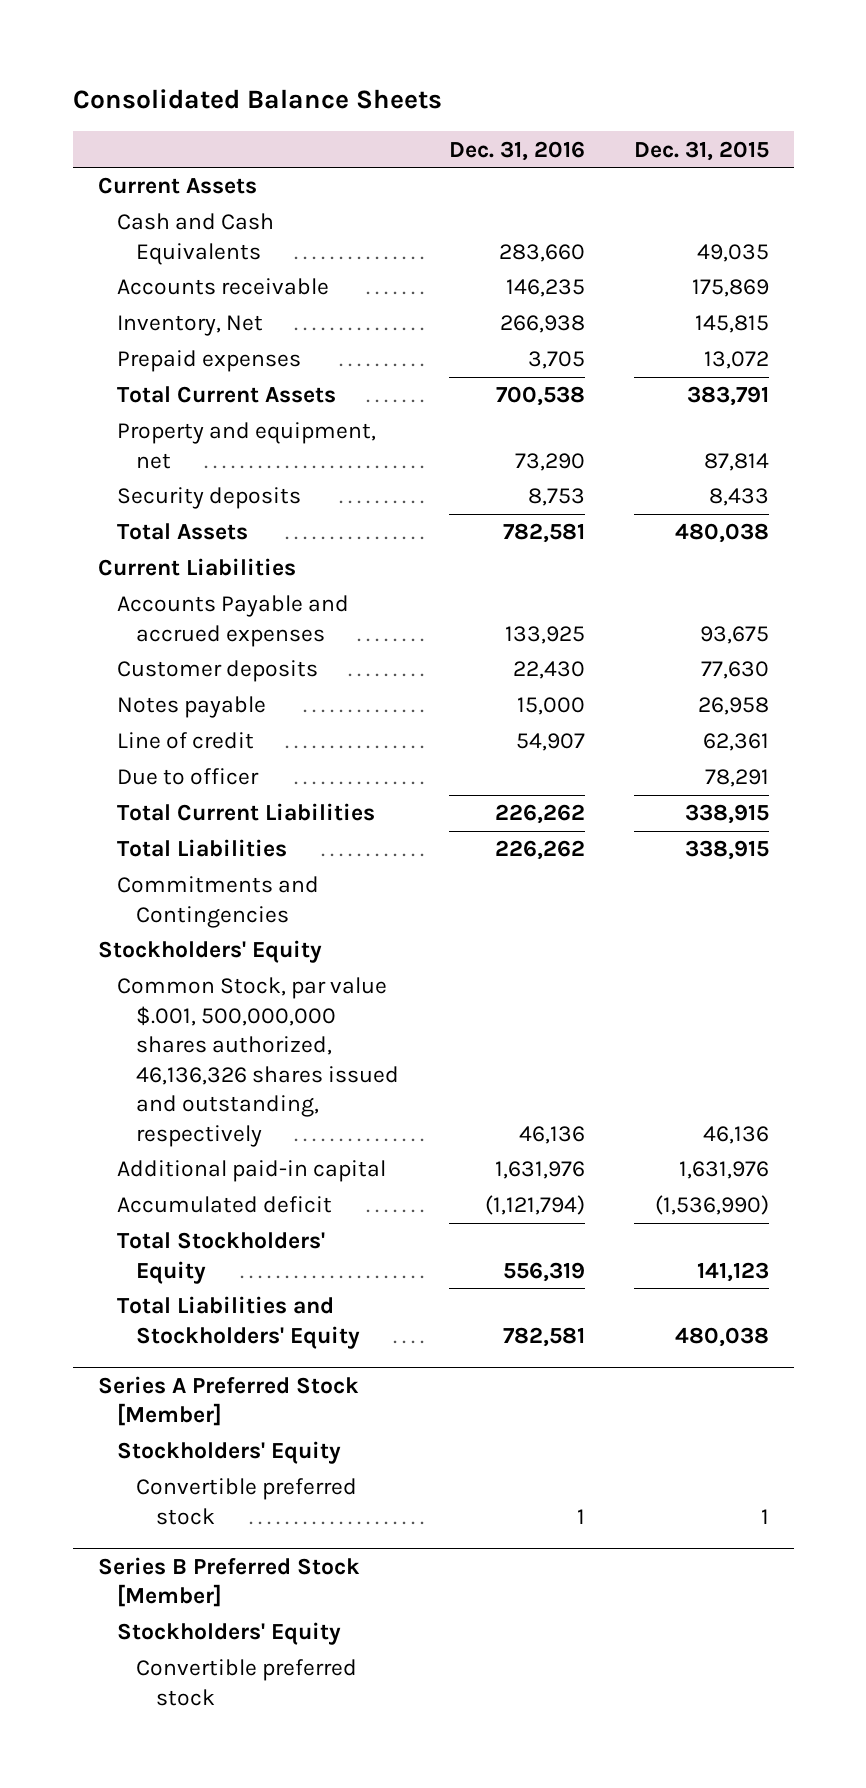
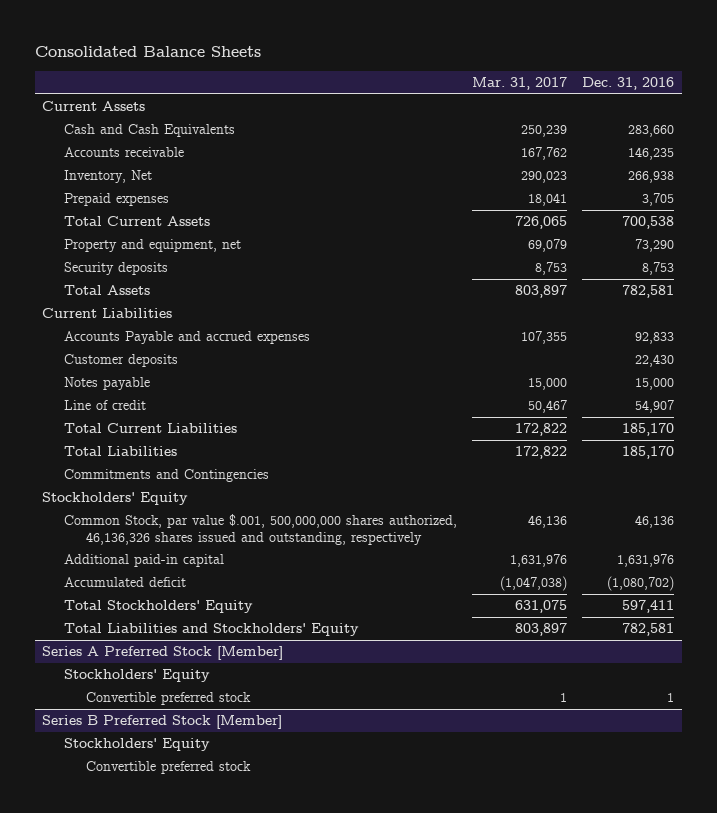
[633,140,769,161] Dec. 31, 2015 -> none
none -> [472,77,568,91] Mar. 31, 2017
[504,625,585,644] 133,925 -> [635,332,675,345] 92,833
[116,768,259,786] Due to officer -> none
[494,804,585,825] 226,262 -> [622,423,675,437] 185,170
[494,840,585,861] 226,262 -> [622,446,675,460] 185,170
[484,1195,585,1216] (1,121,794) -> [607,576,675,592] (1,080,702)
[502,1261,585,1282] 556,319 -> [622,600,675,614] 597,411

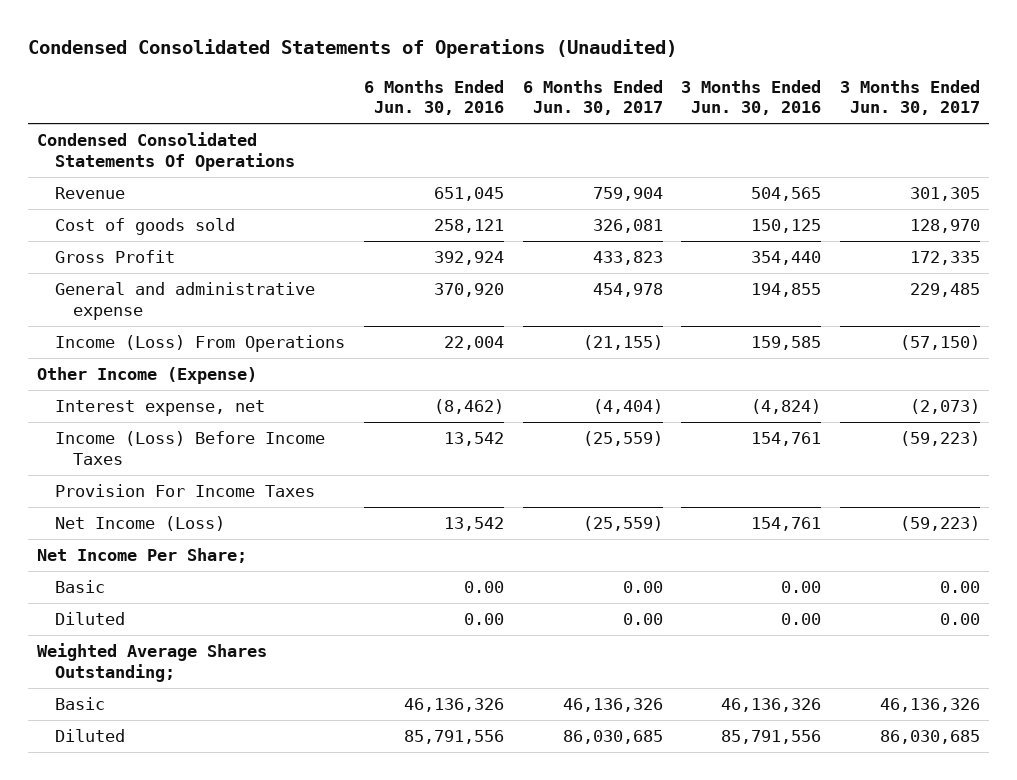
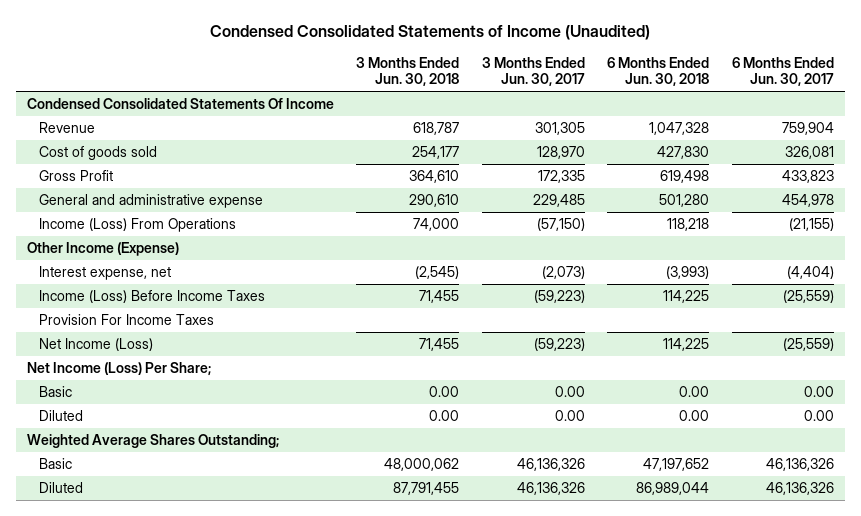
[27,38,677,58] Condensed Consolidated Statements of Operations (Unaudited) -> [210,25,651,41] Condensed Consolidated Statements of Income (Unaudited)
[363,79,504,116] 6 Months Ended Jun. 30, 2016 -> none
[681,79,822,116] 3 Months Ended Jun. 30, 2016 -> none
none -> [356,57,460,87] 3 Months Ended Jun. 30, 2018
none -> [607,57,710,87] 6 Months Ended Jun. 30, 2018
[37,132,296,171] Condensed Consolidated Statements Of Operations -> [26,98,334,110] Condensed Consolidated Statements Of Income
[37,548,248,564] Net Income Per Share; -> [26,362,211,377] Net Income (Loss) Per Share;
[562,730,663,745] 86,030,685 -> [765,482,834,496] 46,136,326
[879,730,980,745] 86,030,685 -> [516,482,585,496] 46,136,326

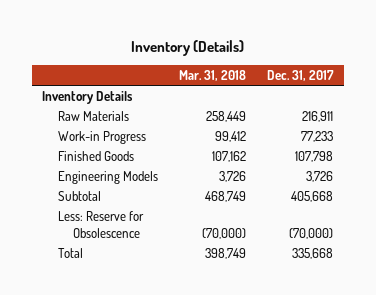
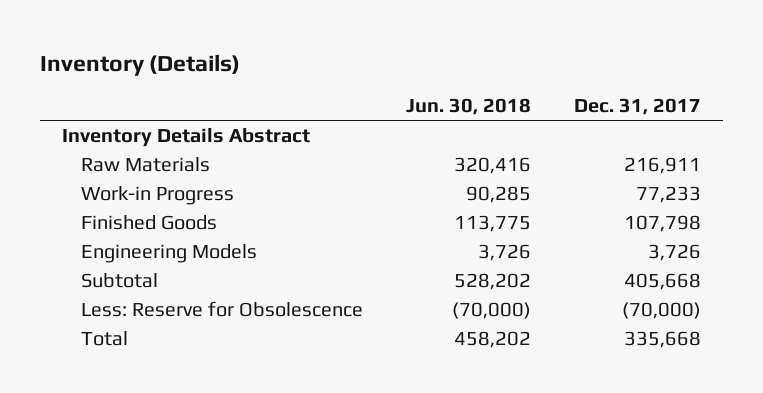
[179,69,247,81] Mar. 31, 2018 -> none
none -> [406,98,532,116] Jun. 30, 2018
[42,90,134,104] Inventory Details -> [61,128,310,148] Inventory Details Abstract

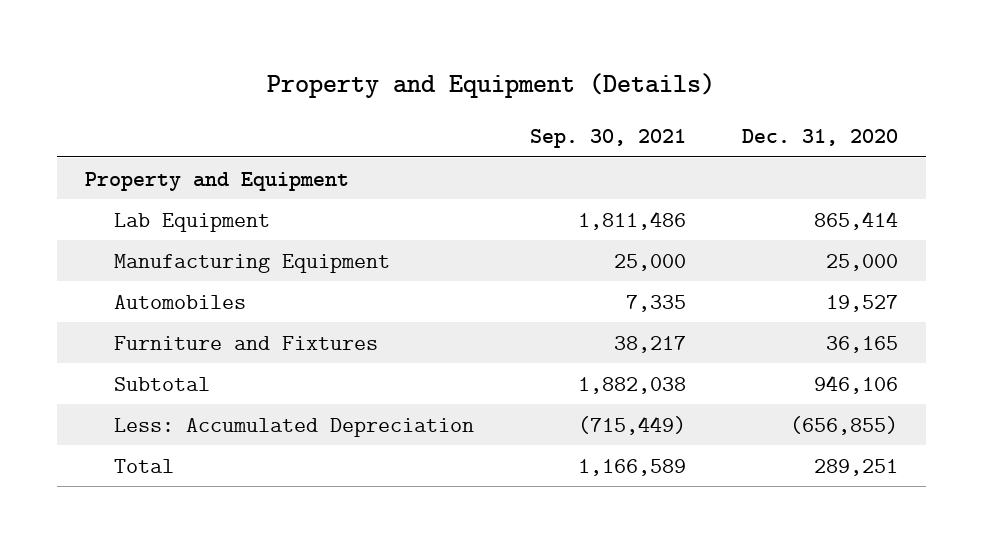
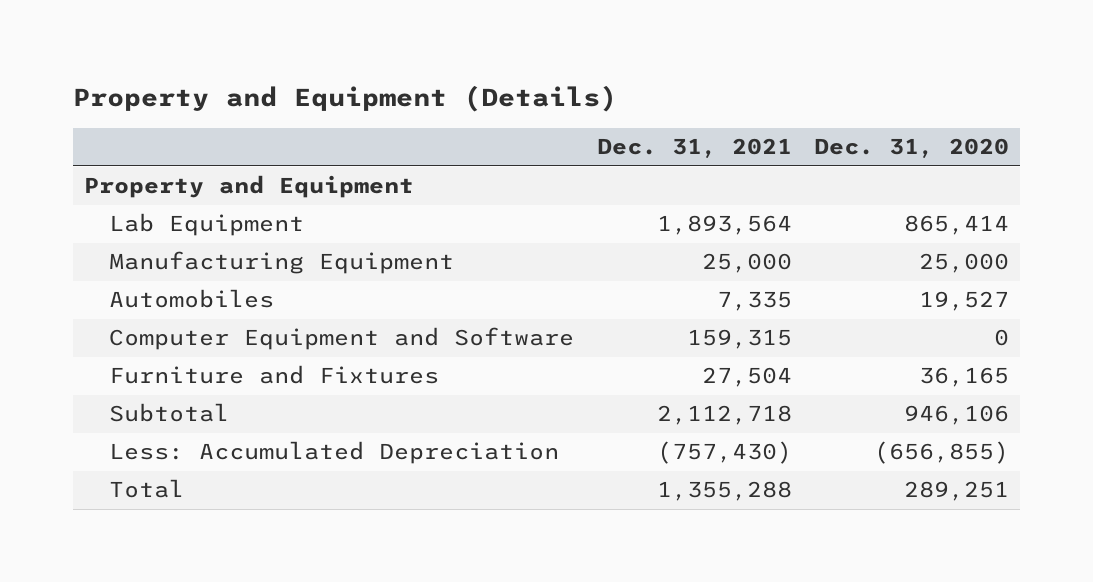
[530,128,687,148] Sep. 30, 2021 -> none
none -> [596,138,792,159] Dec. 31, 2021
none -> [109,327,575,351] Computer Equipment and Software

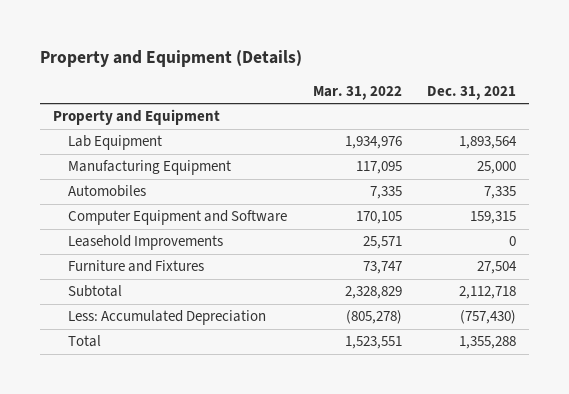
[813,138,1009,159] Dec. 31, 2020 -> none
none -> [312,85,402,100] Mar. 31, 2022
none -> [68,235,224,251] Leasehold Improvements

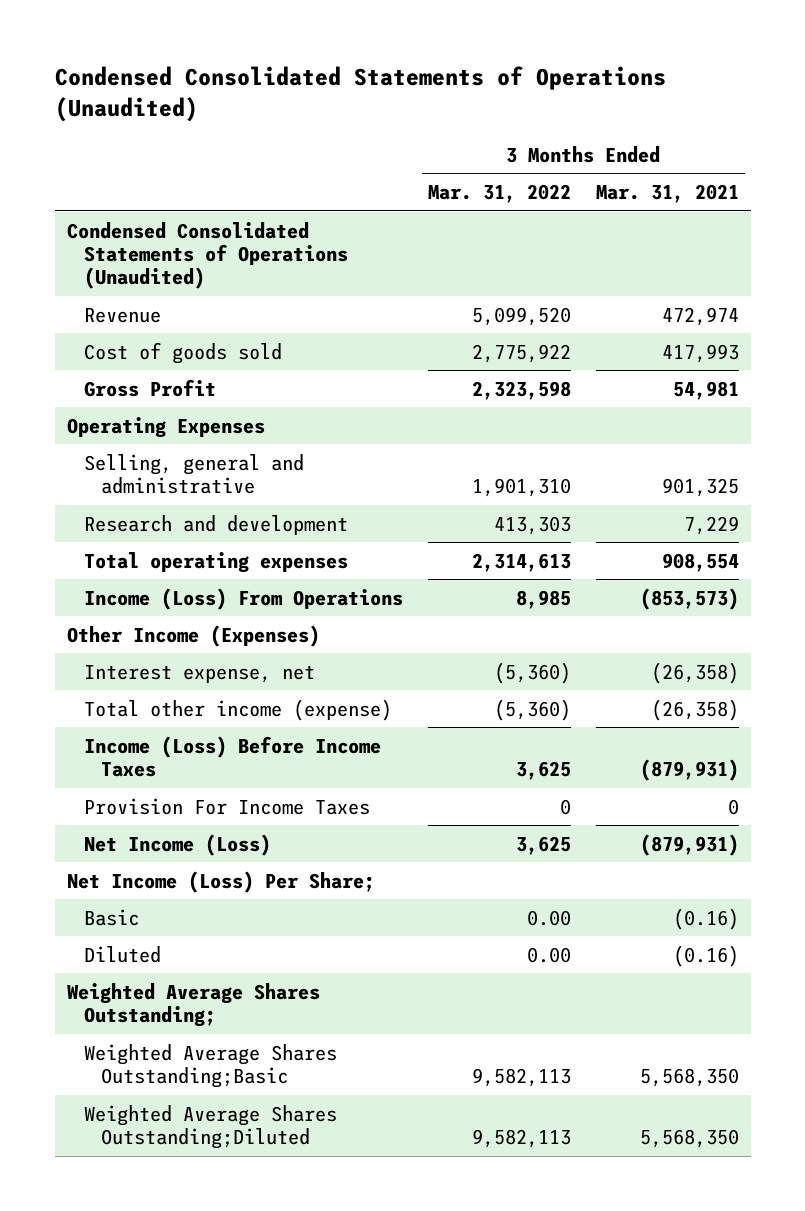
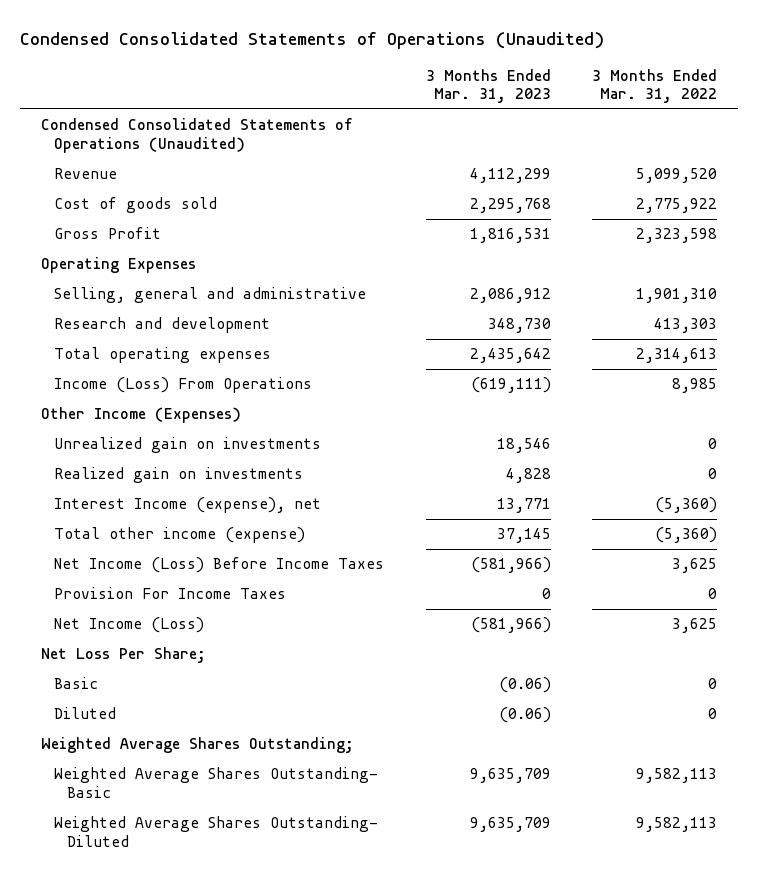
[595,184,739,204] Mar. 31, 2021 -> none
none -> [425,68,551,104] 3 Months Ended Mar. 31, 2023
none -> [54,437,322,454] Unrealized gain on investments
none -> [54,467,304,484] Realized gain on investments
[84,664,316,683] Interest expense, net -> [54,497,322,514] Interest Income (expense), net
[84,735,382,777] Income (Loss) Before Income Taxes -> [54,557,385,574] Net Income (Loss) Before Income Taxes
[66,870,375,893] Net Income (Loss) Per Share; -> [41,647,207,664] Net Loss Per Share;
[526,909,571,926] 0.00 -> [708,678,718,690] 0
[526,946,571,963] 0.00 -> [708,708,718,720] 0
[84,1043,338,1088] Weighted Average Shares Outstanding;Basic -> [54,767,379,799] Weighted Average Shares Outstanding- Basic
[84,1104,338,1149] Weighted Average Shares Outstanding;Diluted -> [54,816,379,848] Weighted Average Shares Outstanding- Diluted

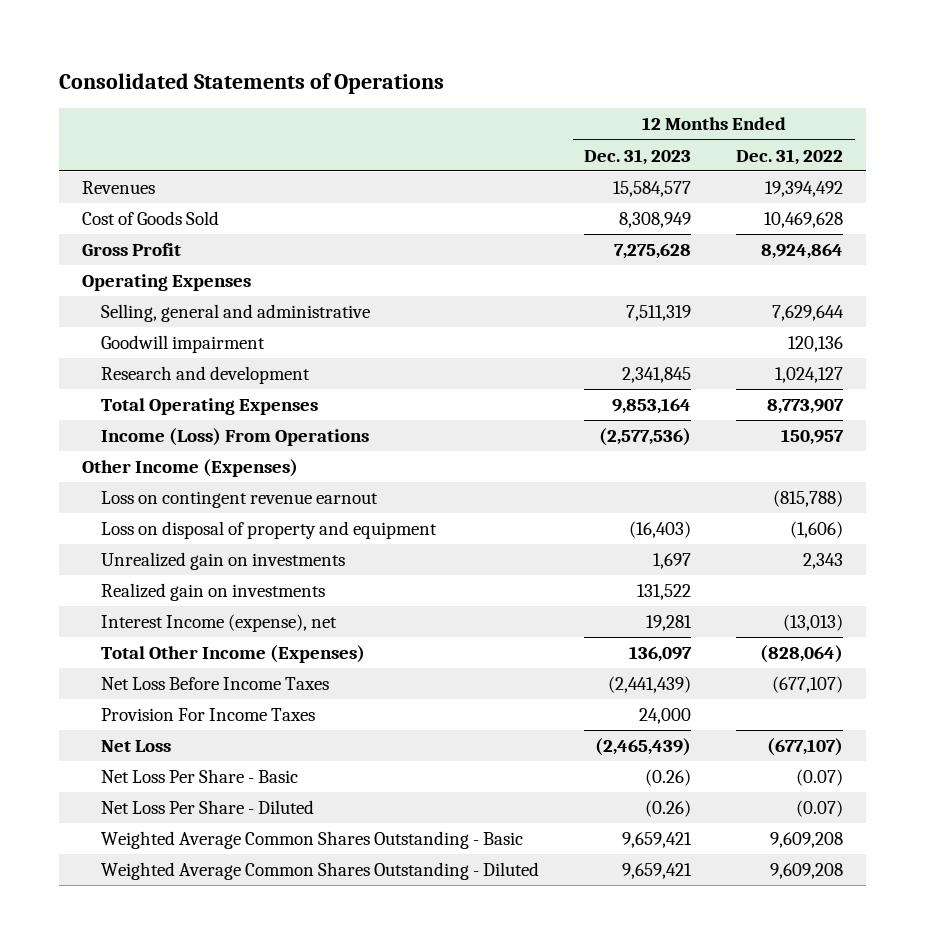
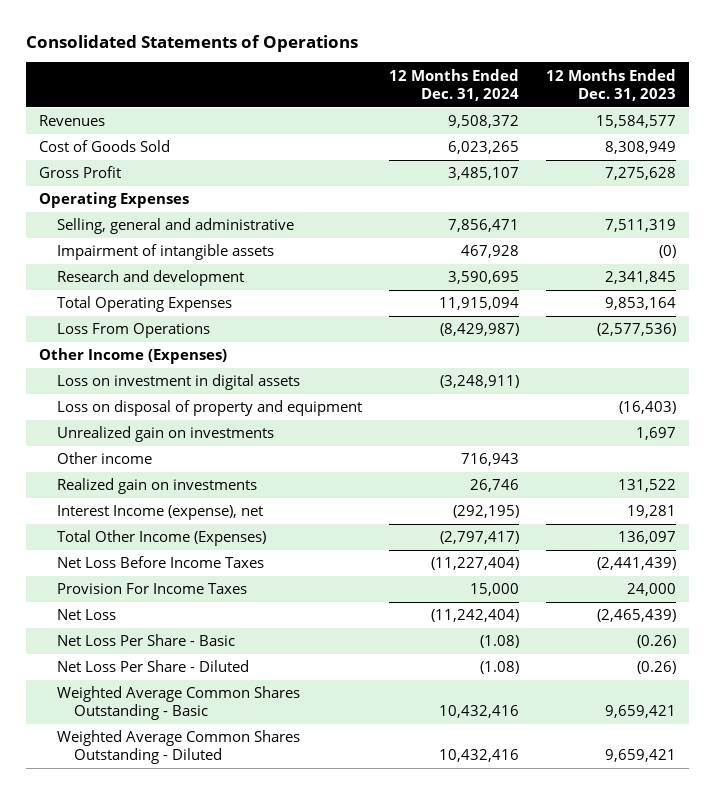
[736,148,844,165] Dec. 31, 2022 -> none
none -> [388,68,519,101] 12 Months Ended Dec. 31, 2024
[100,335,265,354] Goodwill impairment -> none
none -> [56,244,274,261] Impairment of intangible assets
[100,428,369,447] Income (Loss) From Operations -> [56,323,210,339] Loss From Operations
[100,491,378,509] Loss on contingent revenue earnout -> none
none -> [56,374,300,391] Loss on investment in digital assets
none -> [56,452,152,465] Other income

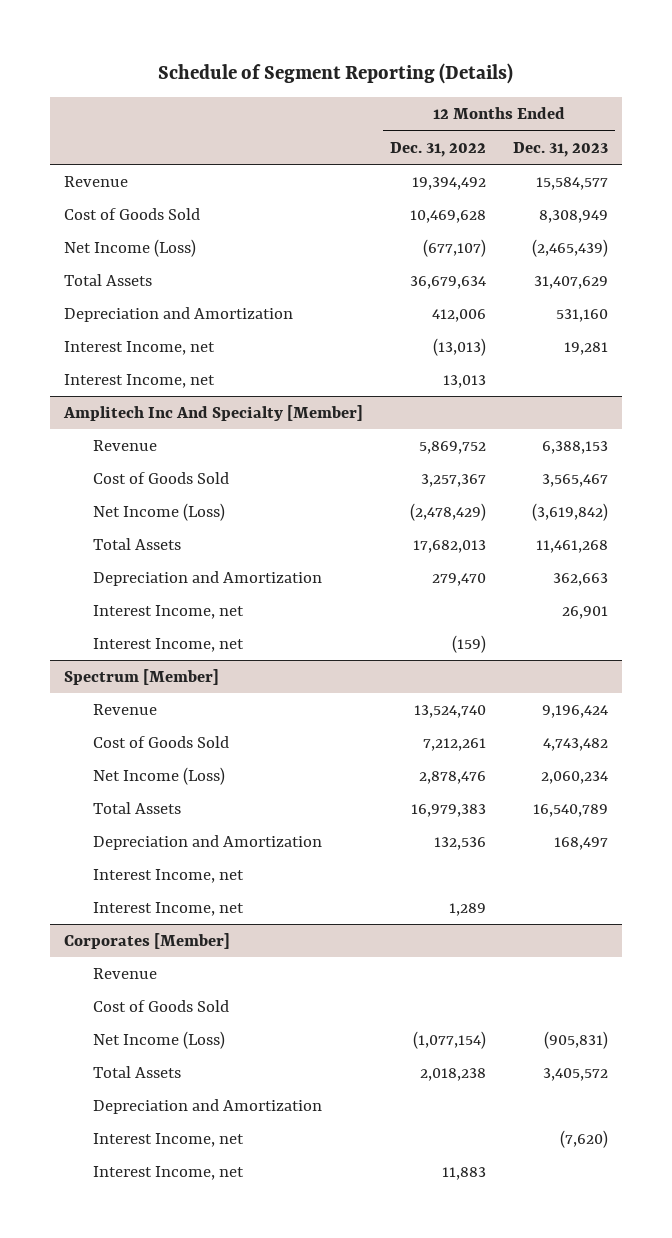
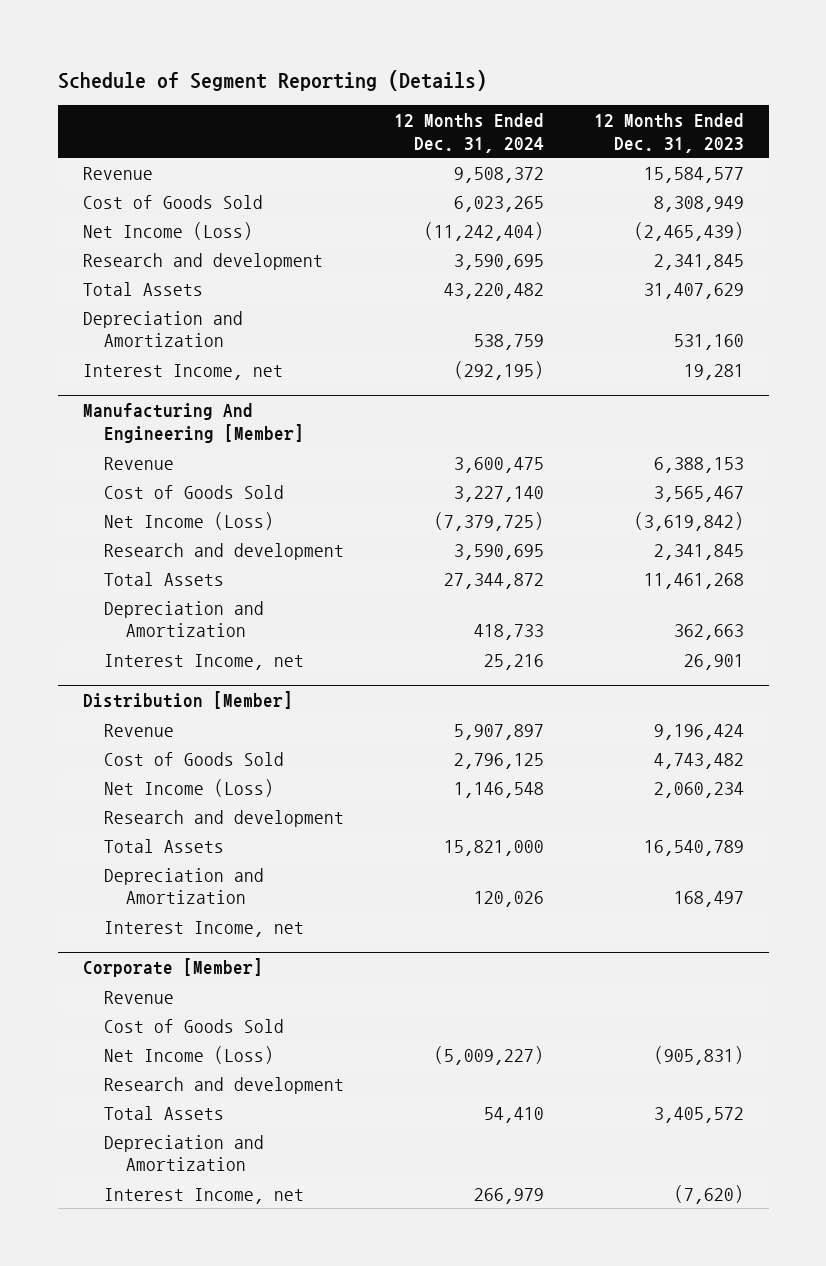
[390,141,487,157] Dec. 31, 2022 -> none
none -> [393,112,544,153] 12 Months Ended Dec. 31, 2024
none -> [82,252,323,270] Research and development
[63,373,215,388] Interest Income, net -> none
[62,404,363,421] Amplitech Inc And Specialty [Member] -> none
none -> [82,403,305,443] Manufacturing And Engineering [Member]
none -> [104,542,345,560] Research and development
[92,637,244,652] Interest Income, net -> none
[63,668,219,685] Spectrum [Member] -> none
none -> [82,691,293,710] Distribution [Member]
none -> [104,809,345,827] Research and development
[92,901,244,916] Interest Income, net -> none
[63,932,230,949] Corporates [Member] -> [82,958,263,978] Corporate [Member]
none -> [104,1076,345,1094] Research and development
[92,1165,244,1180] Interest Income, net -> none

